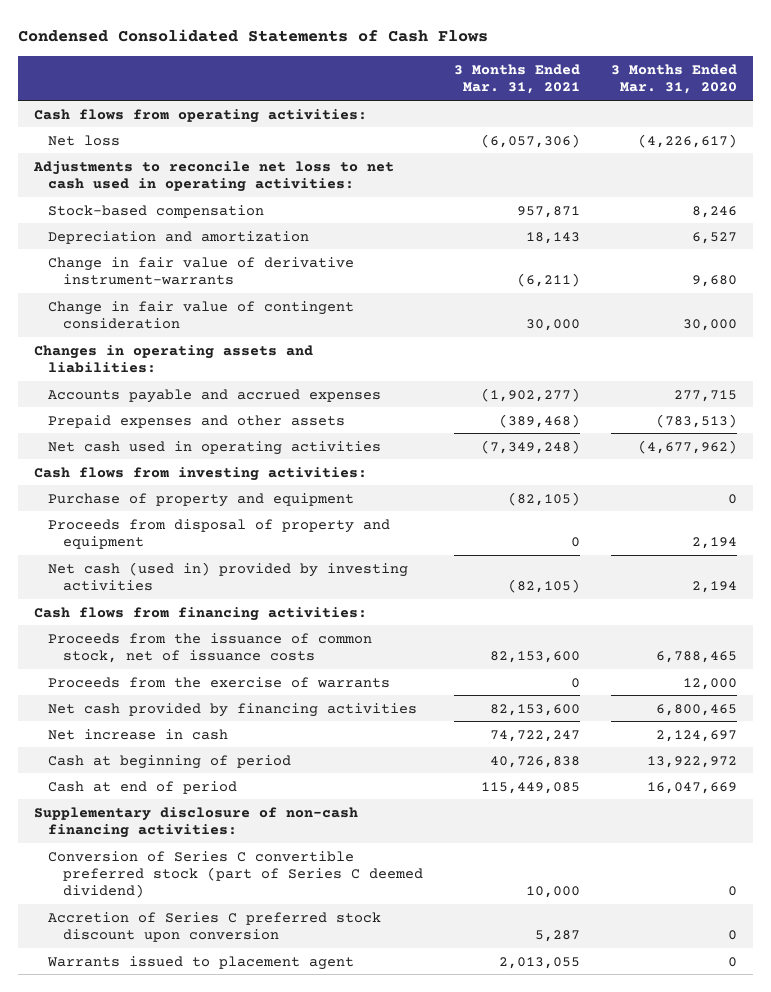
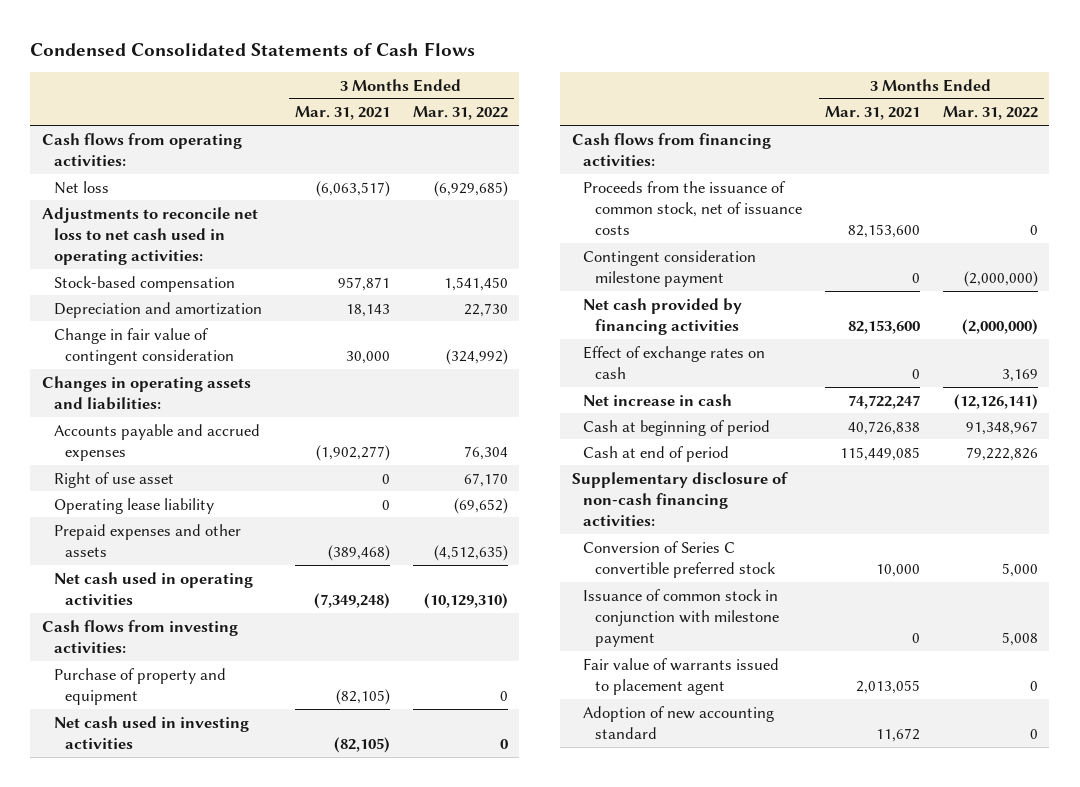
[611,63,738,95] 3 Months Ended Mar. 31, 2020 -> none
none -> [412,106,508,121] Mar. 31, 2022
[480,133,580,148] (6,057,306) -> [316,180,391,197] (6,063,517)
[48,256,355,285] Change in fair value of derivative instrument-warrants -> none
none -> [53,471,174,488] Right of use asset
none -> [53,497,214,514] Operating lease liability
[48,518,391,549] Proceeds from disposal of property and equipment -> none
[48,561,409,591] Net cash (used in) provided by investing activities -> [53,715,249,749] Net cash used in investing activities
[48,676,391,688] Proceeds from the exercise of warrants -> none
none -> [583,249,757,287] Contingent consideration milestone payment
none -> [583,345,766,379] Effect of exchange rates on cash
[48,911,382,942] Accretion of Series C preferred stock discount upon conversion -> none
[48,850,423,899] Conversion of Series C convertible preferred stock (part of Series C deemed dividend) -> [583,540,777,578] Conversion of Series C convertible preferred stock
none -> [583,588,780,647] Issuance of common stock in conjunction with milestone payment
[47,955,355,970] Warrants issued to placement agent -> [583,657,780,695] Fair value of warrants issued to placement agent
none -> [583,705,775,739] Adoption of new accounting standard

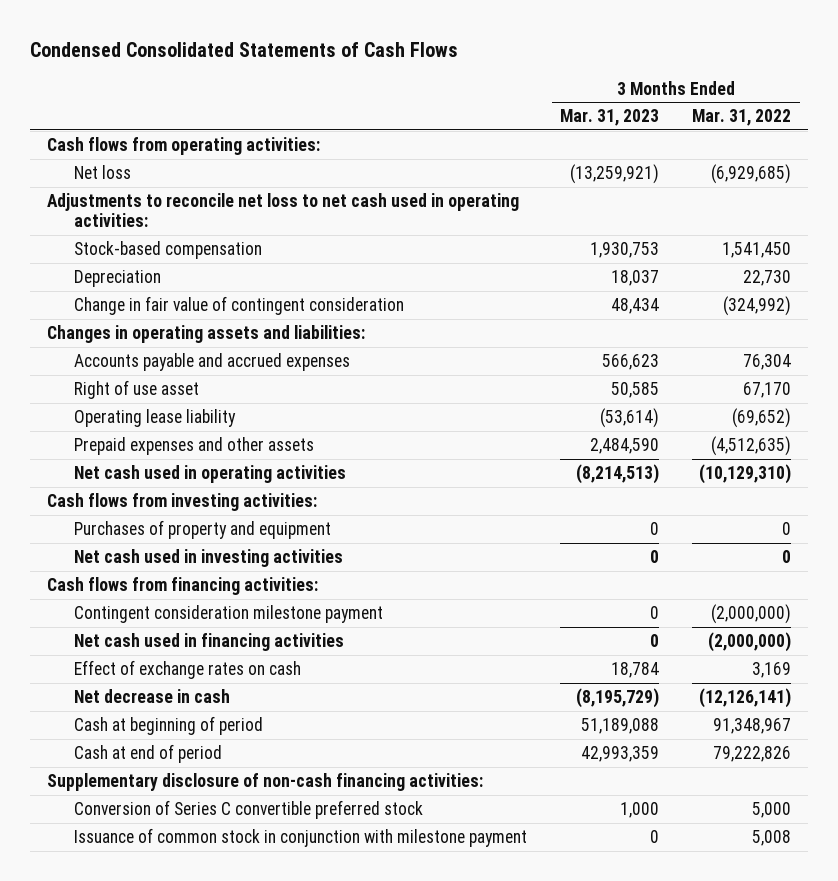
[295,106,391,121] Mar. 31, 2021 -> none
none -> [560,109,660,127] Mar. 31, 2023
[53,301,262,318] Depreciation and amortization -> [73,269,161,287] Depreciation
[53,667,226,705] Purchase of property and equipment -> [73,519,331,539] Purchases of property and equipment
[583,180,803,235] Proceeds from the issuance of common stock, net of issuance costs -> none
[583,297,743,335] Net cash provided by financing activities -> [73,632,344,651] Net cash used in financing activities
[583,393,733,406] Net increase in cash -> [73,688,230,703] Net decrease in cash
[583,657,780,695] Fair value of warrants issued to placement agent -> none
[583,705,775,739] Adoption of new accounting standard -> none

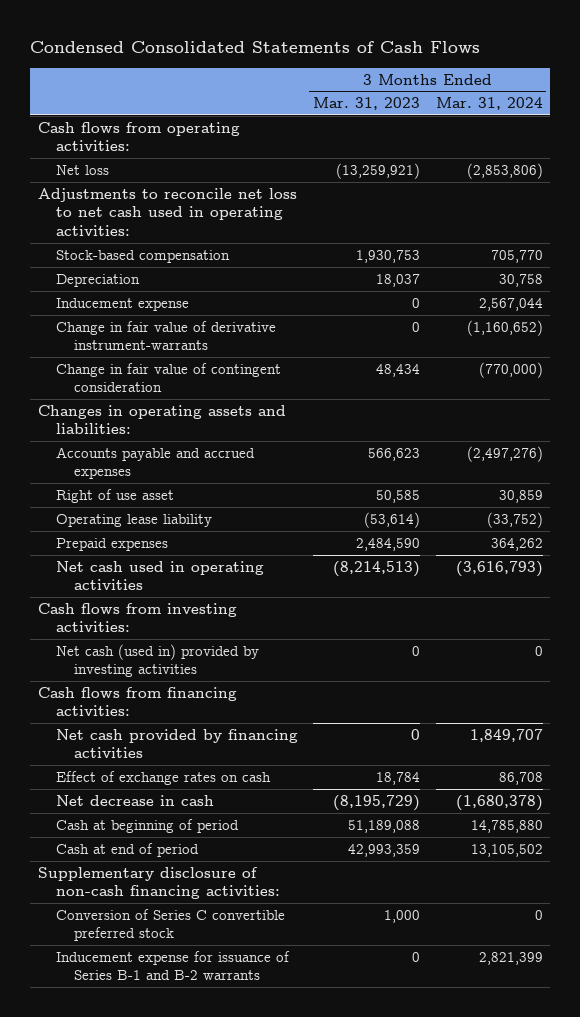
[692,109,792,127] Mar. 31, 2022 -> none
none -> [435,97,543,111] Mar. 31, 2024
none -> [55,297,189,311] Inducement expense
none -> [55,320,276,351] Change in fair value of derivative instrument-warrants
[73,436,314,455] Prepaid expenses and other assets -> [55,537,168,551] Prepaid expenses
[73,519,331,539] Purchases of property and equipment -> none
[73,548,343,567] Net cash used in investing activities -> [55,643,259,678] Net cash (used in) provided by investing activities
[73,604,383,623] Contingent consideration milestone payment -> none
[73,632,344,651] Net cash used in financing activities -> [55,728,298,759] Net cash provided by financing activities
[73,827,527,847] Issuance of common stock in conjunction with milestone payment -> none
none -> [55,950,290,981] Inducement expense for issuance of Series B-1 and B-2 warrants

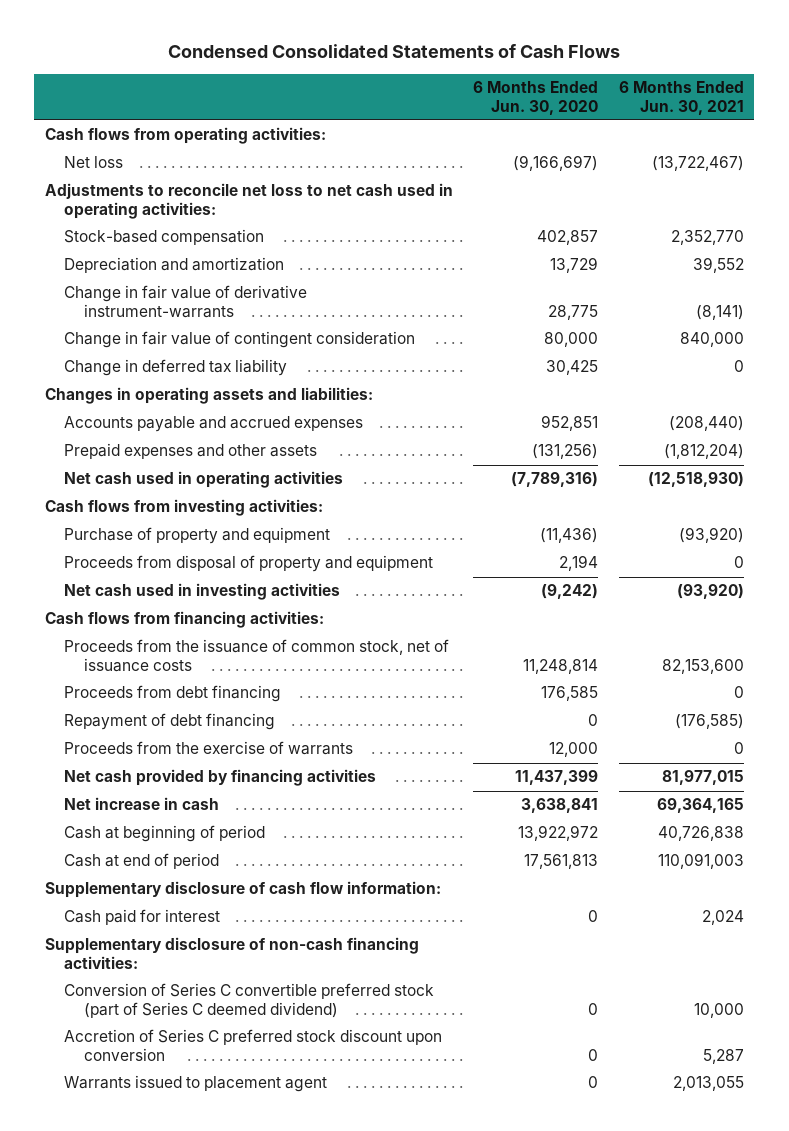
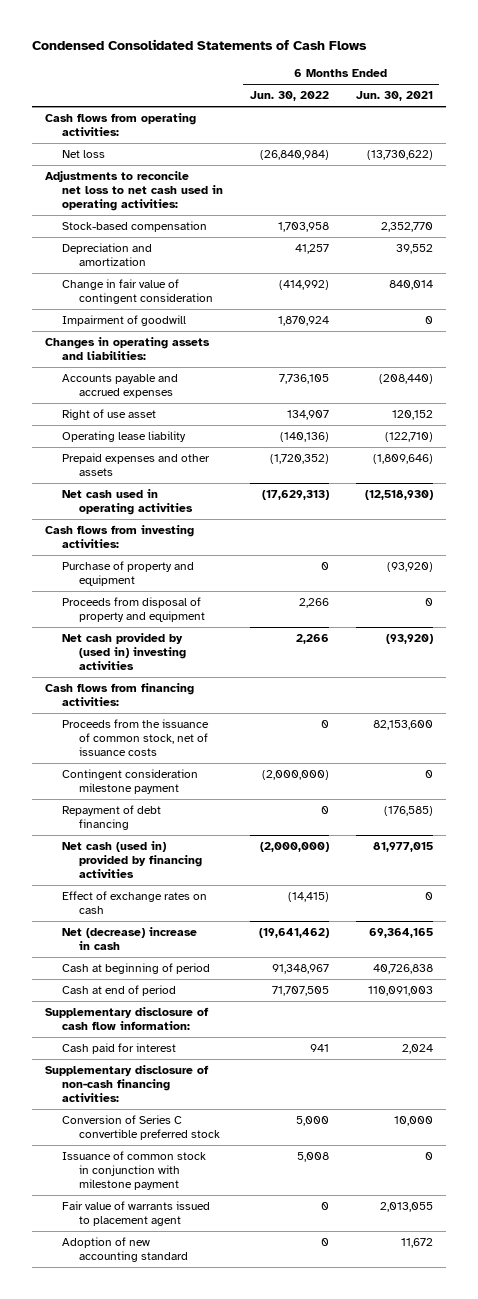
[473,81,599,115] 6 Months Ended Jun. 30, 2020 -> none
none -> [249,91,329,102] Jun. 30, 2022
[652,156,745,172] (13,722,467) -> [366,150,433,161] (13,730,622)
[64,285,308,318] Change in fair value of derivative instrument-warrants -> none
[64,359,288,377] Change in deferred tax liability -> none
[680,332,745,348] 840,000 -> [388,280,433,291] 840,014
none -> [62,315,187,327] Impairment of goodwill
none -> [62,409,157,421] Right of use asset
none -> [62,431,187,443] Operating lease liability
[664,444,745,460] (1,812,204) -> [372,454,433,465] (1,809,646)
[64,583,341,601] Net cash used in investing activities -> [62,633,187,671] Net cash provided by (used in) investing activities
[64,685,282,703] Proceeds from debt financing -> none
none -> [62,769,199,795] Contingent consideration milestone payment
[64,741,354,756] Proceeds from the exercise of warrants -> none
[64,769,377,787] Net cash provided by financing activities -> [62,841,203,879] Net cash (used in) provided by financing activities
none -> [62,891,208,915] Effect of exchange rates on cash
[64,797,220,811] Net increase in cash -> [62,927,198,951] Net (decrease) increase in cash
[64,1029,443,1061] Accretion of Series C preferred stock discount upon conversion -> none
[64,983,435,1018] Conversion of Series C convertible preferred stock (part of Series C deemed dividend) -> [62,1115,221,1141] Conversion of Series C convertible preferred stock
none -> [62,1151,207,1191] Issuance of common stock in conjunction with milestone payment
[64,1075,328,1093] Warrants issued to placement agent -> [62,1201,211,1227] Fair value of warrants issued to placement agent
none -> [62,1237,189,1263] Adoption of new accounting standard

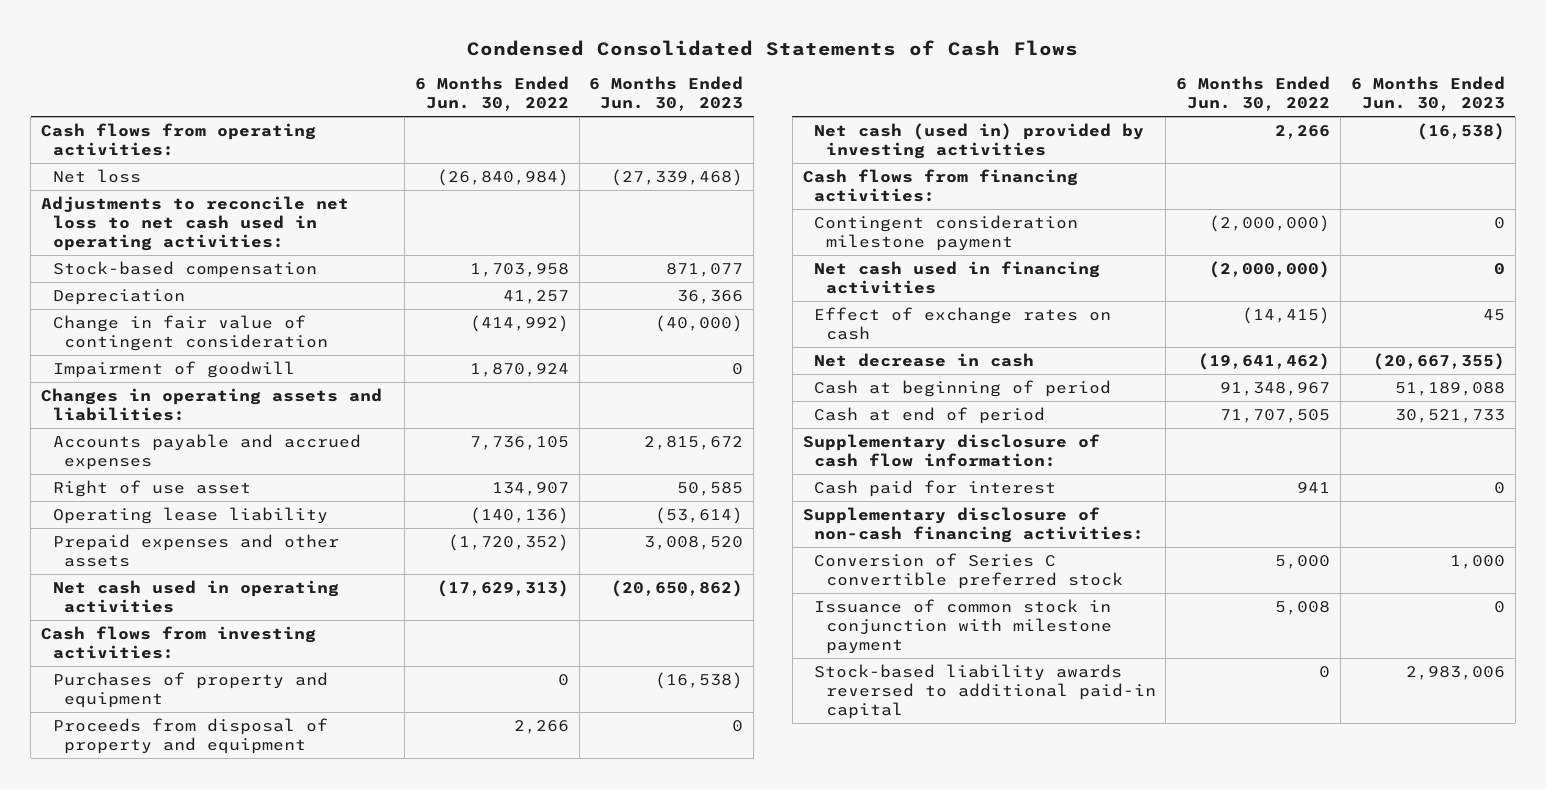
[355,91,433,102] Jun. 30, 2021 -> none
none -> [589,76,744,112] 6 Months Ended Jun. 30, 2023
[62,243,153,267] Depreciation and amortization -> [52,288,185,305] Depreciation
[62,561,195,587] Purchase of property and equipment -> [52,671,328,708] Purchases of property and equipment
[62,633,187,671] Net cash provided by (used in) investing activities -> [814,122,1145,159] Net cash (used in) provided by investing activities
[62,719,210,757] Proceeds from the issuance of common stock, net of issuance costs -> none
[62,805,162,831] Repayment of debt financing -> none
[62,841,203,879] Net cash (used in) provided by financing activities -> [814,260,1101,294] Net cash used in financing activities
[62,927,198,951] Net (decrease) increase in cash -> [814,352,1035,367] Net decrease in cash
[62,1201,211,1227] Fair value of warrants issued to placement agent -> none
[62,1237,189,1263] Adoption of new accounting standard -> none
none -> [814,663,1156,719] Stock-based liability awards reversed to additional paid-in capital

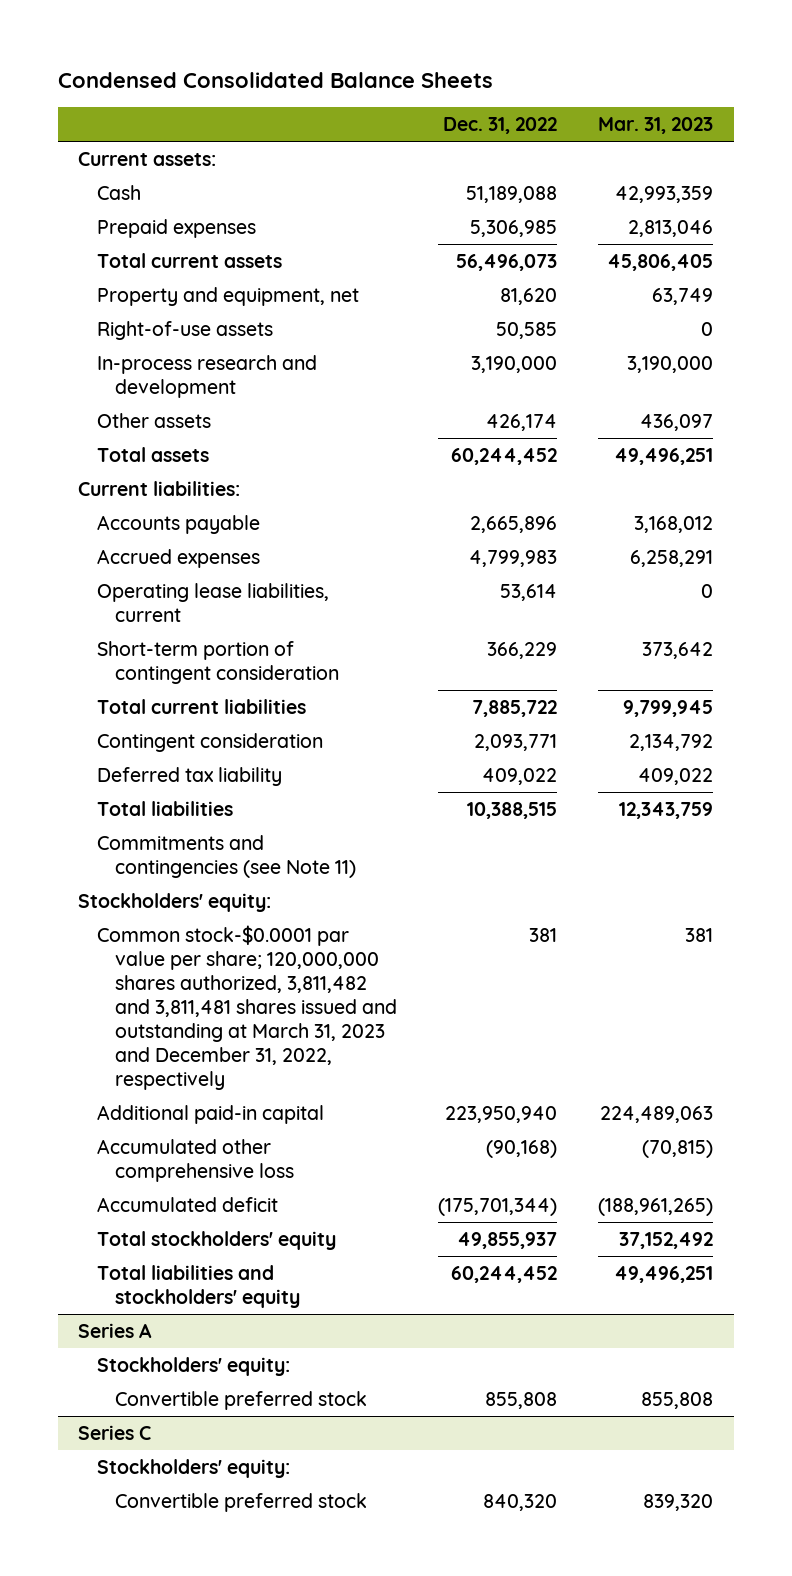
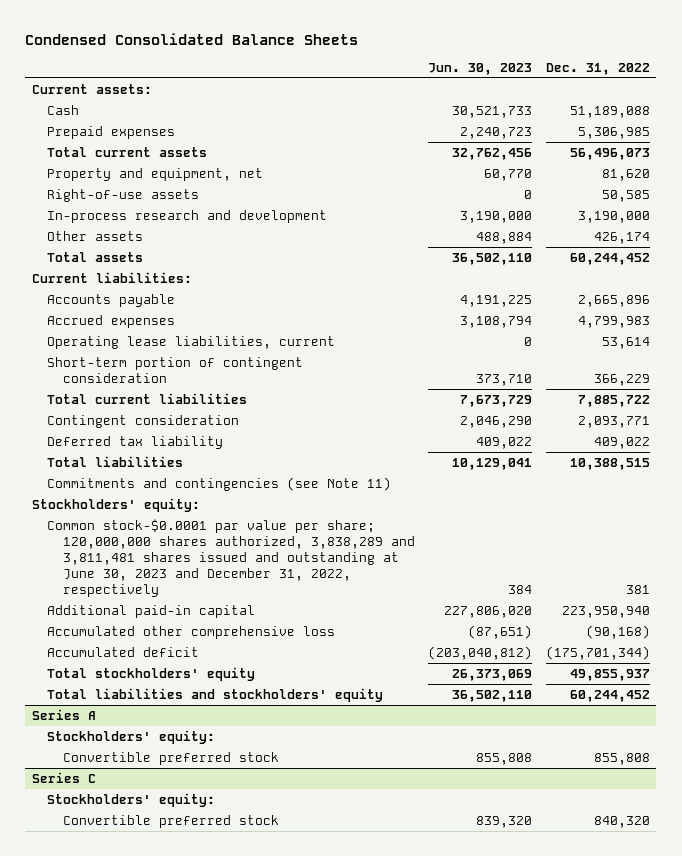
[598,116,714,134] Mar. 31, 2023 -> none
none -> [428,62,533,75] Jun. 30, 2023
[96,924,397,1090] Common stock-$0.0001 par value per share; 120,000,000 shares authorized, 3,811,482 and 3,811,481 shares issued and outstanding at March 31, 2023 and December 31, 2022, respectively -> [47,518,415,597] Common stock-$0.0001 par value per share; 120,000,000 shares authorized, 3,838,289 and 3,811,481 shares issued and outstanding at June 30, 2023 and December 31, 2022, respectively

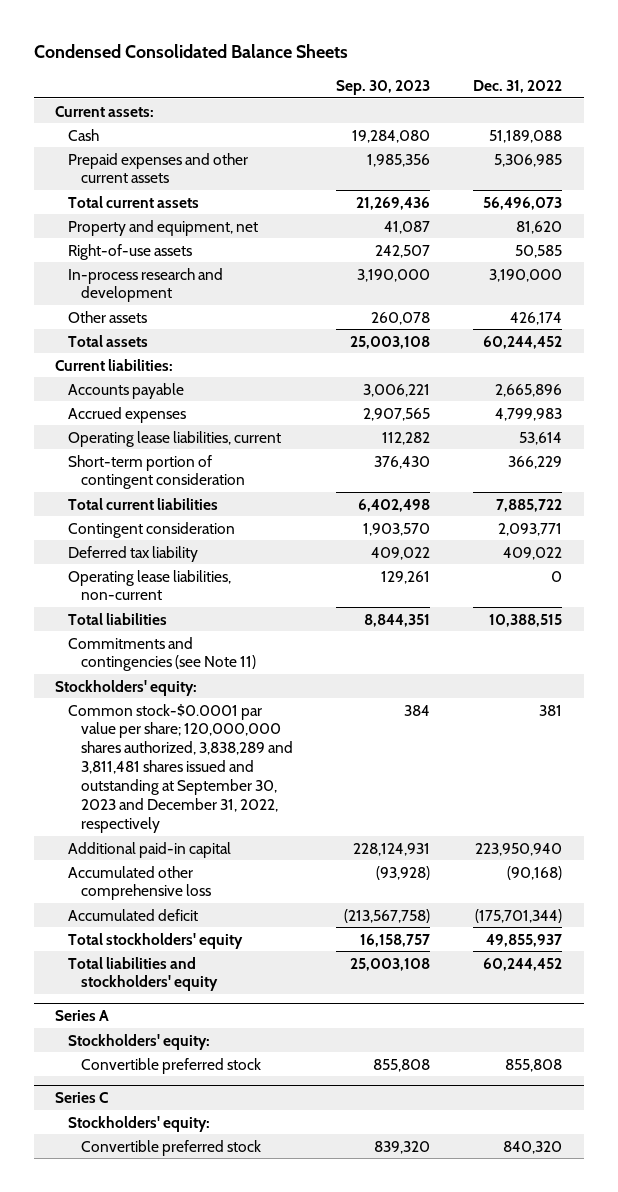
[428,62,533,75] Jun. 30, 2023 -> none
none -> [336,80,431,96] Sep. 30, 2023
[47,125,176,139] Prepaid expenses -> [68,152,249,184] Prepaid expenses and other current assets
none -> [68,569,232,601] Operating lease liabilities, non-current
[47,518,415,597] Common stock-$0.0001 par value per share; 120,000,000 shares authorized, 3,838,289 and 3,811,481 shares issued and outstanding at June 30, 2023 and December 31, 2022, respectively -> [68,703,294,834] Common stock-$0.0001 par value per share; 120,000,000 shares authorized, 3,838,289 and 3,811,481 shares issued and outstanding at September 30, 2023 and December 31, 2022, respectively

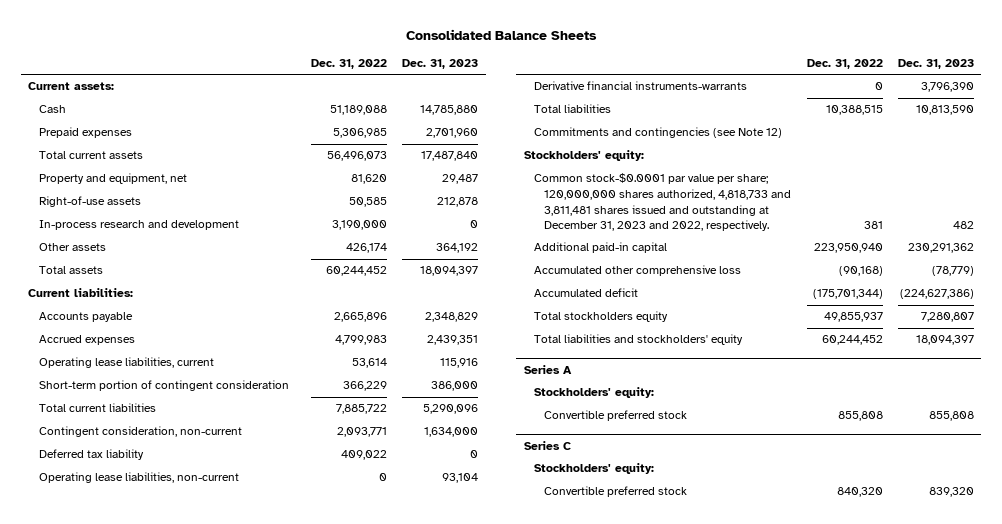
[33,43,348,58] Condensed Consolidated Balance Sheets -> [406,28,598,40] Consolidated Balance Sheets
[336,80,431,96] Sep. 30, 2023 -> none
none -> [402,59,479,70] Dec. 31, 2023
[68,152,249,184] Prepaid expenses and other current assets -> [38,127,132,139] Prepaid expenses
[68,521,236,538] Contingent consideration -> [38,426,242,438] Contingent consideration, non-current
none -> [534,81,748,91] Derivative financial instruments-warrants
[68,636,257,672] Commitments and contingencies (see Note 11) -> [534,127,783,139] Commitments and contingencies (see Note 12)
[68,703,294,834] Common stock-$0.0001 par value per share; 120,000,000 shares authorized, 3,838,289 and 3,811,481 shares issued and outstanding at September 30, 2023 and December 31, 2022, respectively -> [534,173,792,232] Common stock-$0.0001 par value per share; 120,000,000 shares authorized, 4,818,733 and 3,811,481 shares issued and outstanding at December 31, 2023 and 2022, respectively.
[68,932,244,949] Total stockholders' equity -> [534,311,669,323] Total stockholders equity

